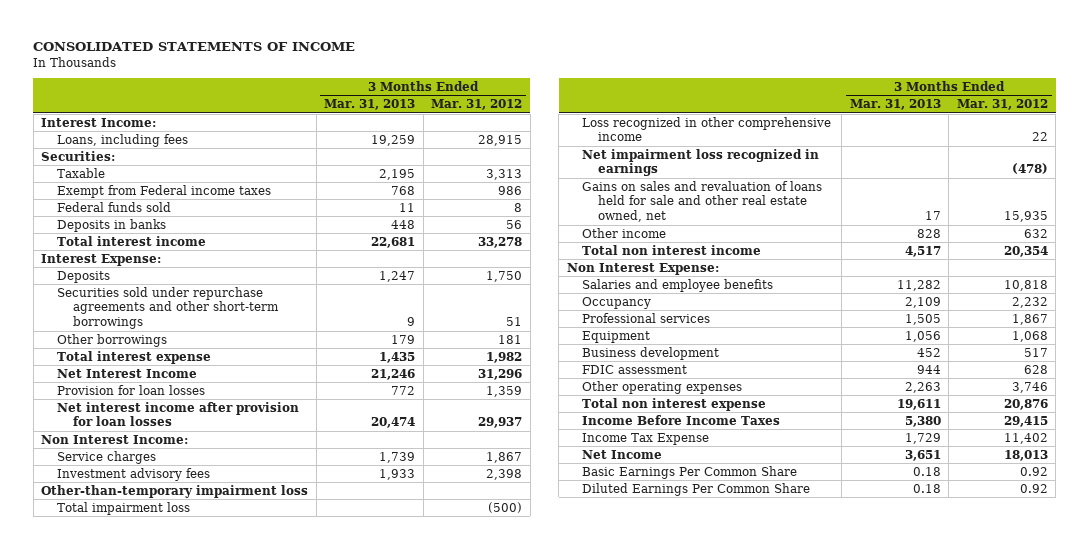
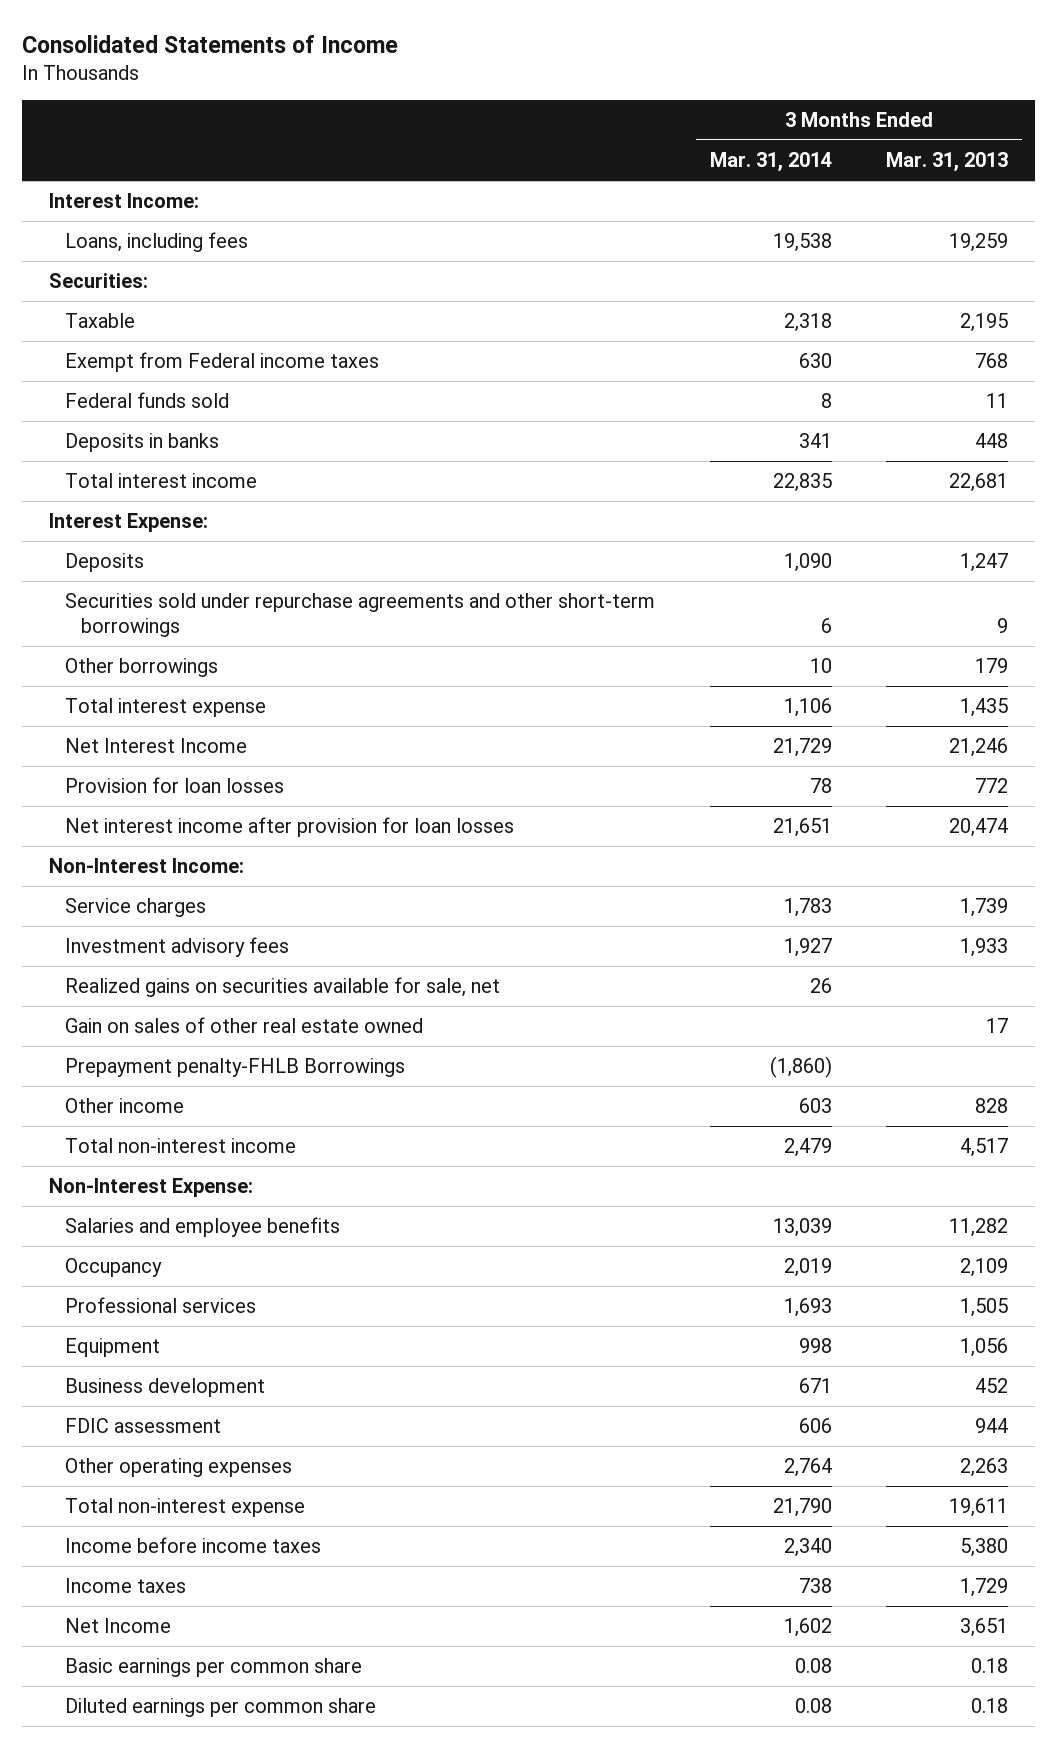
[33,42,356,52] CONSOLIDATED STATEMENTS OF INCOME -> [21,34,398,53] Consolidated Statements of Income
[431,99,523,111] Mar. 31, 2012 -> none
none -> [709,152,832,173] Mar. 31, 2014
[41,434,189,444] Non Interest Income: -> [49,858,245,874] Non-Interest Income:
[41,484,309,498] Other-than-temporary impairment loss -> none
[57,501,191,515] Total impairment loss -> none
[582,116,832,142] Loss recognized in other comprehensive income -> none
[582,148,820,177] Net impairment loss recognized in earnings -> none
none -> [65,977,501,998] Realized gains on securities available for sale, net
[582,180,823,222] Gains on sales and revaluation of loans held for sale and other real estate owned, net -> [65,1017,424,1034] Gain on sales of other real estate owned
none -> [65,1058,406,1078] Prepayment penalty-FHLB Borrowings
[582,244,762,255] Total non interest income -> [65,1138,297,1154] Total non-interest income
[566,262,719,275] Non Interest Expense: -> [49,1178,254,1198] Non-Interest Expense:
[582,397,767,411] Total non interest expense -> [65,1498,306,1518] Total non-interest expense
[582,414,781,425] Income Before Income Taxes -> [65,1537,322,1554] Income before income taxes
[582,432,710,445] Income Tax Expense -> [65,1578,187,1594] Income taxes
[582,465,798,479] Basic Earnings Per Common Share -> [65,1658,363,1678] Basic earnings per common share
[582,482,811,496] Diluted Earnings Per Common Share -> [65,1698,377,1718] Diluted earnings per common share

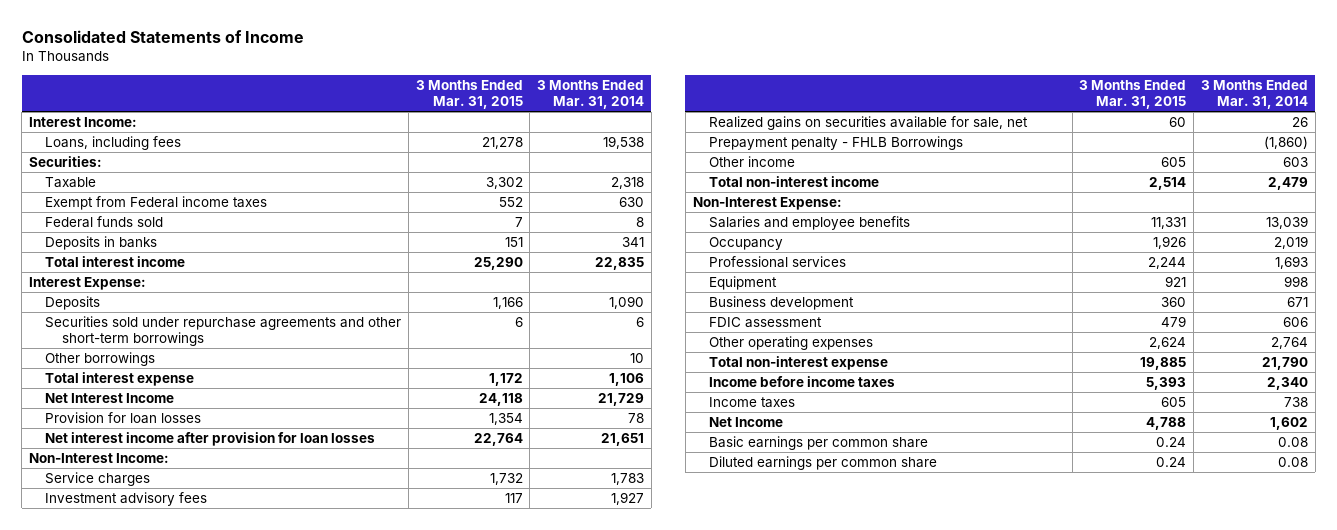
[885,152,1008,173] Mar. 31, 2013 -> none
none -> [415,80,523,110] 3 Months Ended Mar. 31, 2015
[65,1017,424,1034] Gain on sales of other real estate owned -> none
[65,1058,406,1078] Prepayment penalty-FHLB Borrowings -> [709,135,964,150] Prepayment penalty - FHLB Borrowings

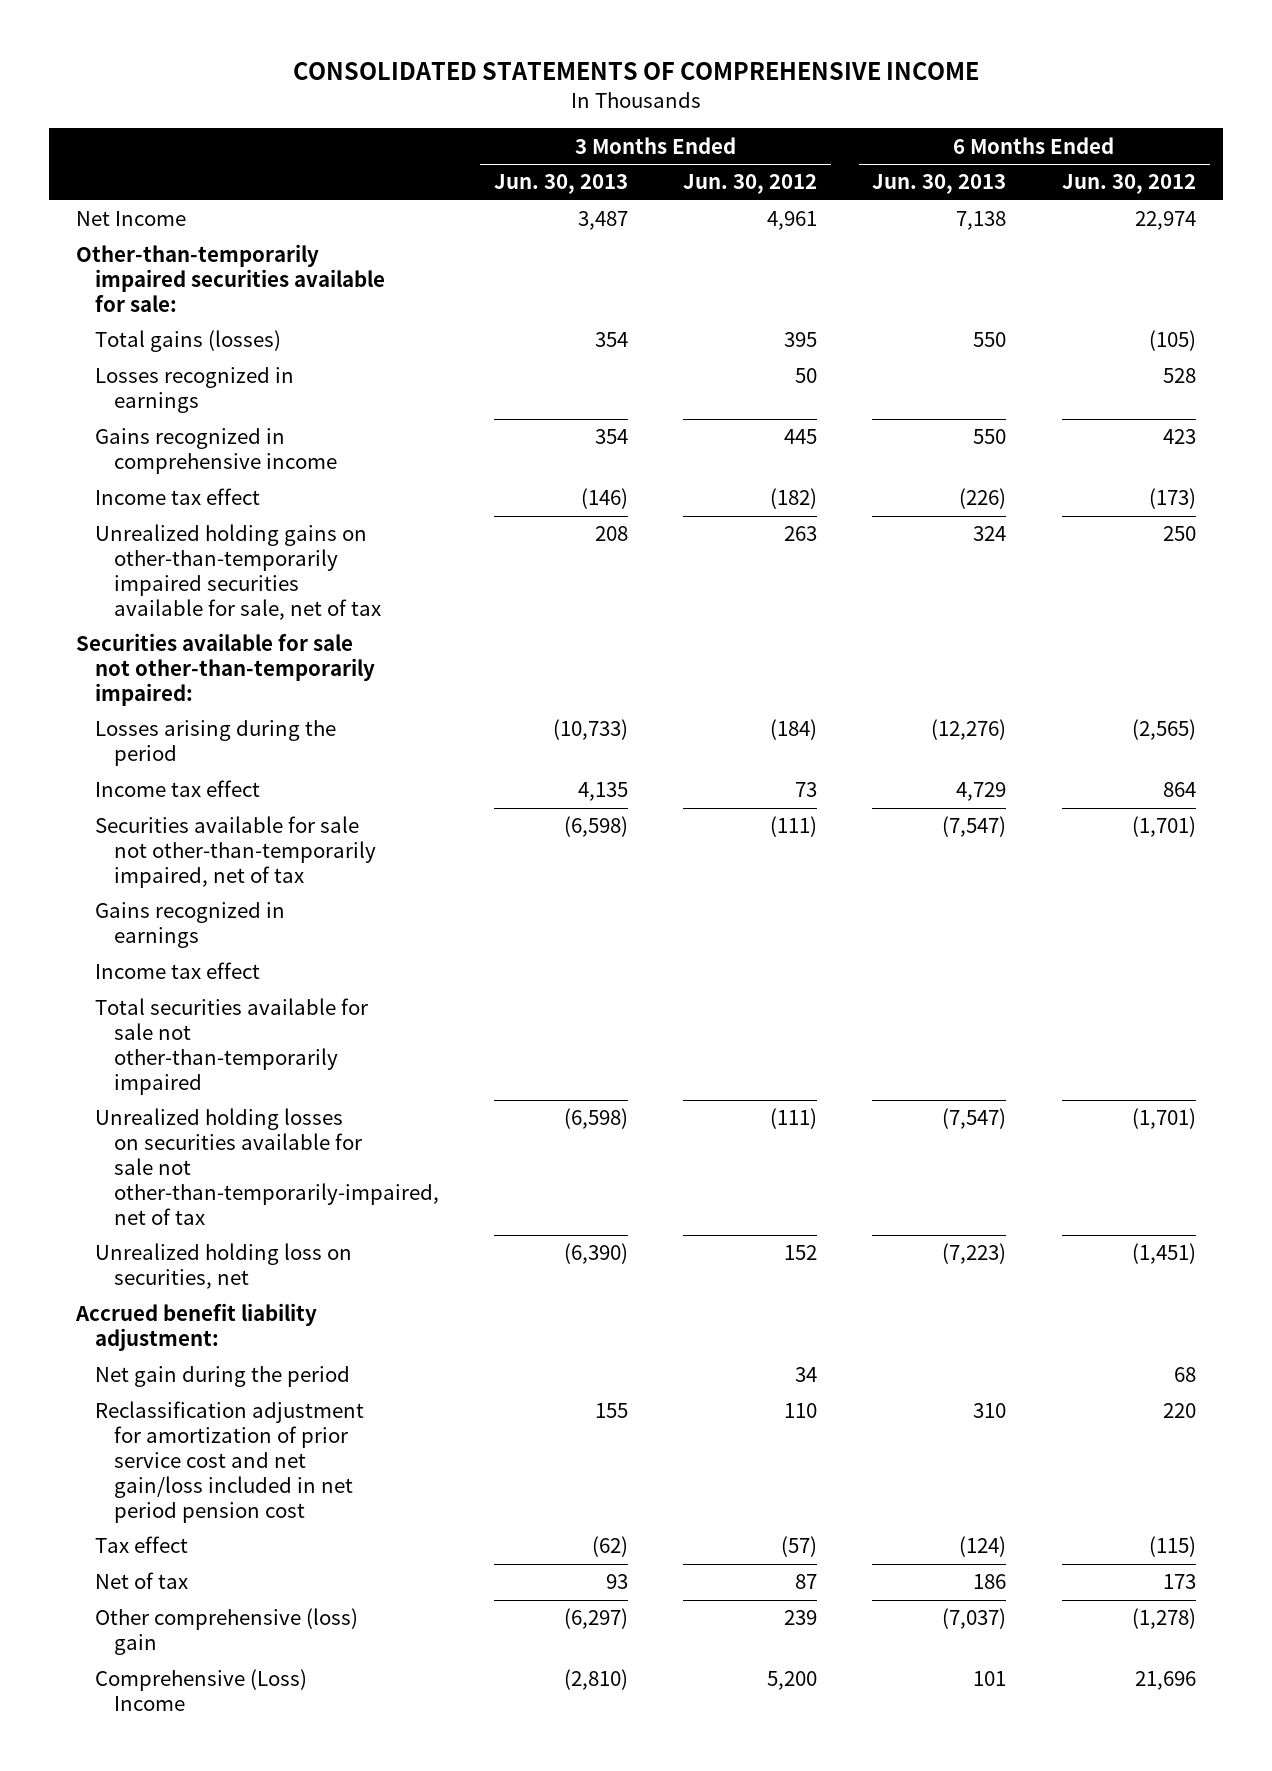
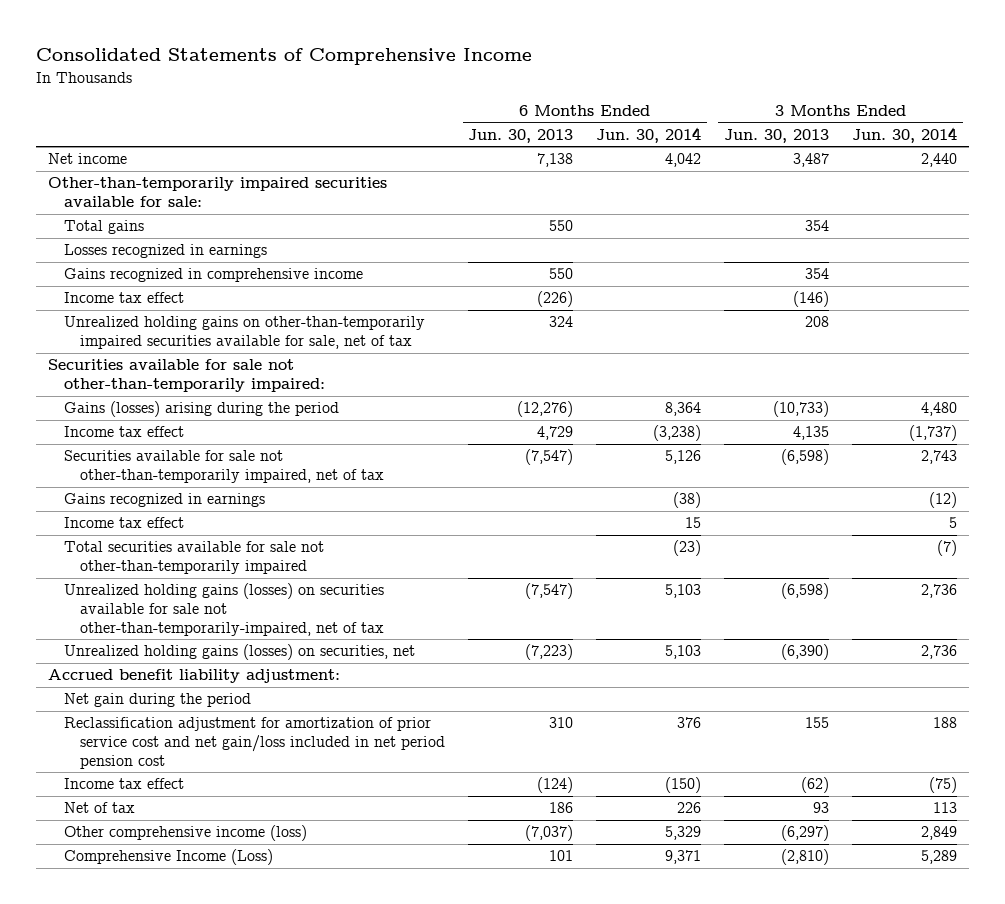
[293,62,980,81] CONSOLIDATED STATEMENTS OF COMPREHENSIVE INCOME -> [36,48,533,66] Consolidated Statements of Comprehensive Income
[683,174,818,195] Jun. 30, 2012 -> none
[1061,174,1196,195] Jun. 30, 2012 -> none
none -> [596,126,702,143] Jun. 30, 2014
none -> [852,126,958,143] Jun. 30, 2014
[76,211,187,227] Net Income -> [47,153,127,165] Net income
[95,330,282,353] Total gains (losses) -> [64,220,145,235] Total gains
[95,720,337,767] Losses arising during the period -> [64,401,340,418] Gains (losses) arising during the period
[95,1108,439,1225] Unrealized holding losses on securities available for sale not other-than-temporarily-impaired, net of tax -> [64,583,385,636] Unrealized holding gains (losses) on securities available for sale not other-than-temporarily-impaired, net of tax
[95,1243,353,1290] Unrealized holding loss on securities, net -> [64,644,416,661] Unrealized holding gains (losses) on securities, net
[95,1536,189,1554] Tax effect -> [64,778,185,790] Income tax effect
[95,1608,359,1656] Other comprehensive (loss) gain -> [64,825,308,842] Other comprehensive income (loss)
[95,1669,308,1712] Comprehensive (Loss) Income -> [64,849,274,866] Comprehensive Income (Loss)

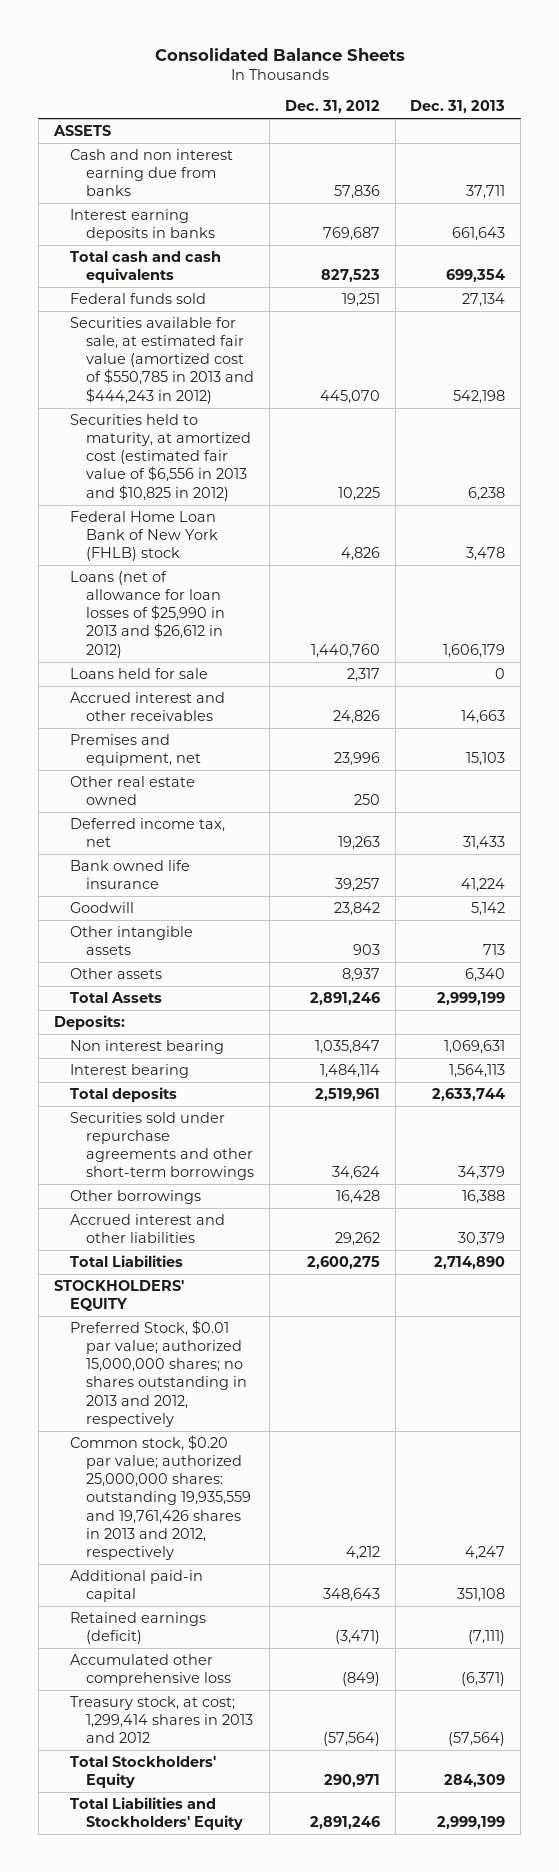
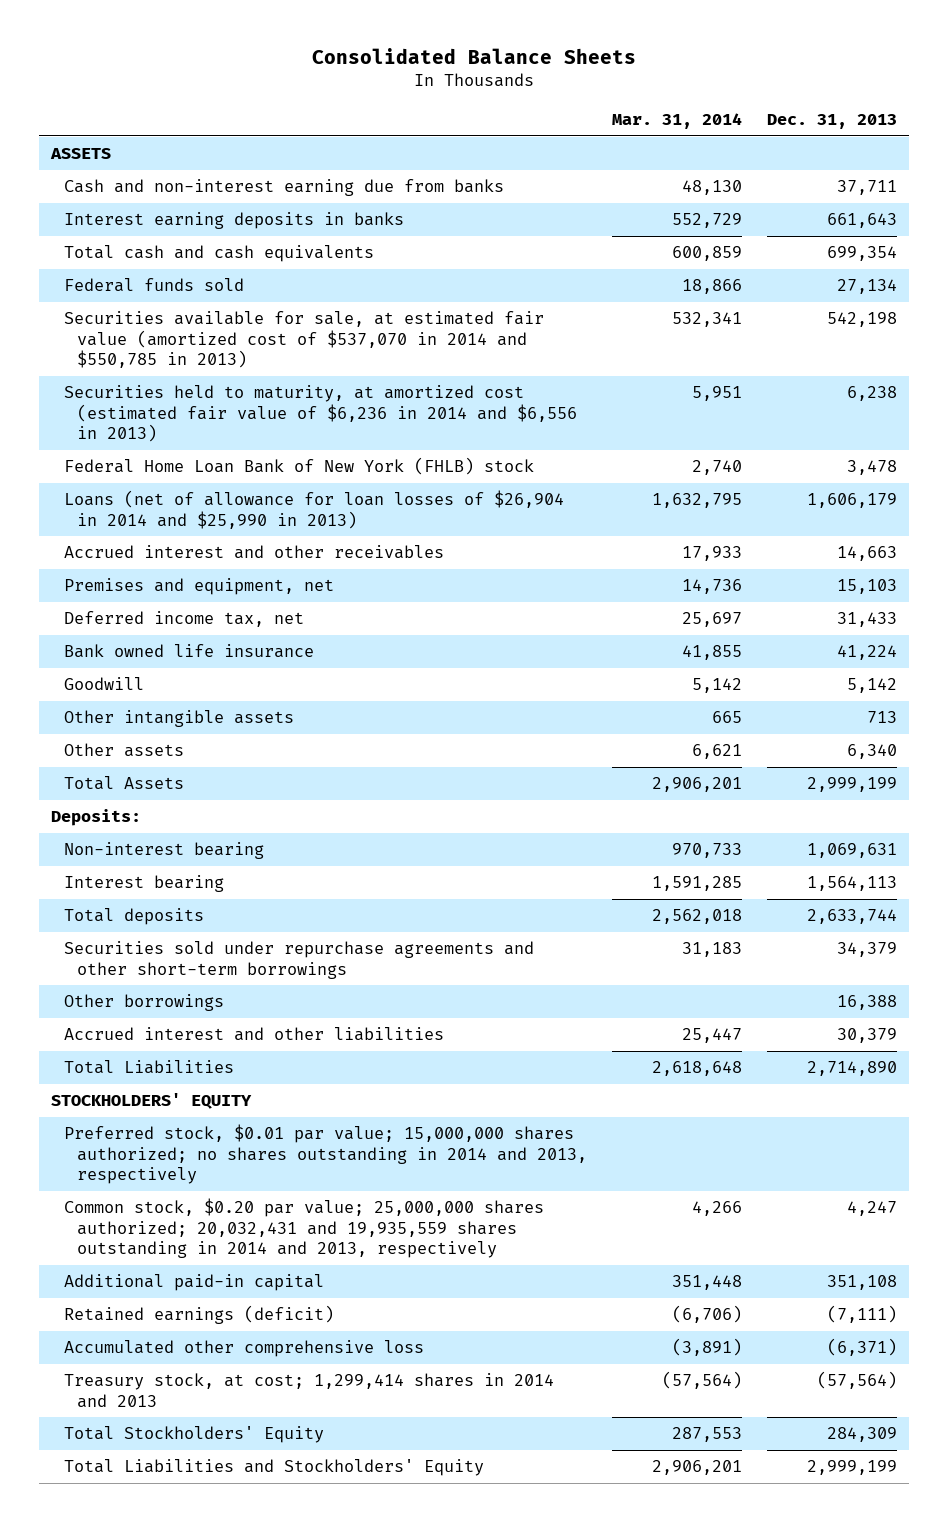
[284,100,380,114] Dec. 31, 2012 -> none
none -> [611,112,742,129] Mar. 31, 2014
[69,149,233,197] Cash and non interest earning due from banks -> [64,179,505,197] Cash and non-interest earning due from banks
[69,317,254,404] Securities available for sale, at estimated fair value (amortized cost of $550,785 in 2013 and $444,243 in 2012) -> [64,311,545,369] Securities available for sale, at estimated fair value (amortized cost of $537,070 in 2014 and $550,785 in 2013)
[69,414,251,501] Securities held to maturity, at amortized cost (estimated fair value of $6,556 in 2013 and $10,825 in 2012) -> [64,385,577,443] Securities held to maturity, at amortized cost (estimated fair value of $6,236 in 2014 and $6,556 in 2013)
[69,668,208,680] Loans held for sale -> none
[69,571,225,658] Loans (net of allowance for loan losses of $25,990 in 2013 and $26,612 in 2012) -> [64,490,565,529] Loans (net of allowance for loan losses of $26,904 in 2014 and $25,990 in 2013)
[69,776,195,806] Other real estate owned -> none
[69,1040,224,1055] Non interest bearing -> [64,842,265,860] Non-interest bearing
[69,1320,247,1427] Preferred Stock, $0.01 par value; authorized 15,000,000 shares; no shares outstanding in 2013 and 2012, respectively -> [64,1124,587,1185] Preferred stock, $0.01 par value; 15,000,000 shares authorized; no shares outstanding in 2014 and 2013, respectively
[69,1435,251,1560] Common stock, $0.20 par value; authorized 25,000,000 shares: outstanding 19,935,559 and 19,761,426 shares in 2013 and 2012, respectively -> [64,1198,545,1259] Common stock, $0.20 par value; 25,000,000 shares authorized; 20,032,431 and 19,935,559 shares outstanding in 2014 and 2013, respectively
[69,1696,253,1744] Treasury stock, at cost; 1,299,414 shares in 2013 and 2012 -> [64,1373,555,1408] Treasury stock, at cost; 1,299,414 shares in 2014 and 2013

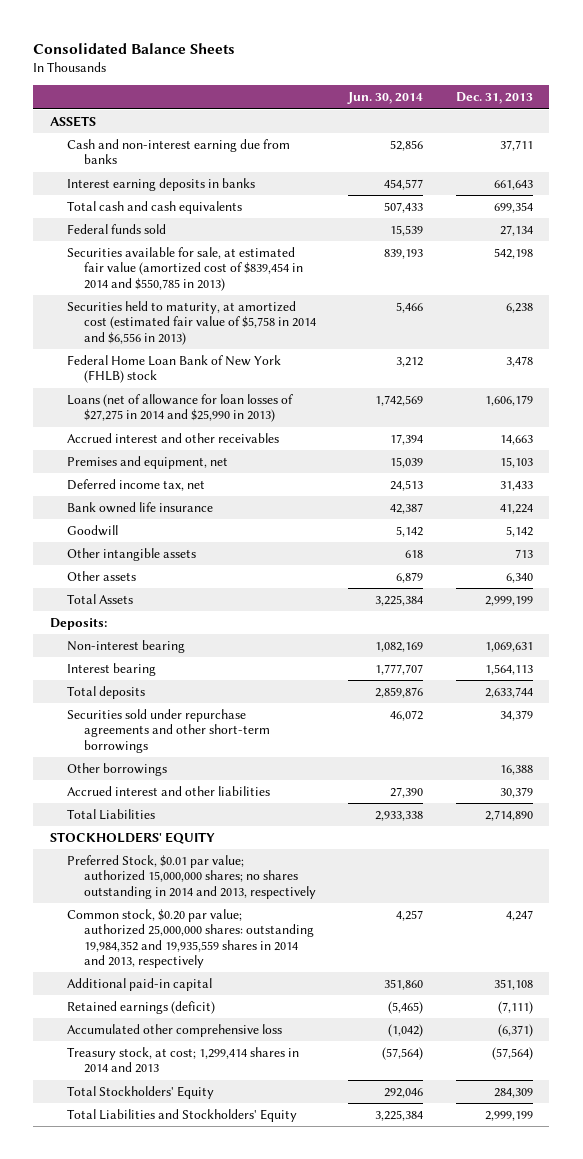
[611,112,742,129] Mar. 31, 2014 -> none
none -> [347,92,424,105] Jun. 30, 2014
[64,311,545,369] Securities available for sale, at estimated fair value (amortized cost of $537,070 in 2014 and $550,785 in 2013) -> [66,246,303,291] Securities available for sale, at estimated fair value (amortized cost of $839,454 in 2014 and $550,785 in 2013)
[64,385,577,443] Securities held to maturity, at amortized cost (estimated fair value of $6,236 in 2014 and $6,556 in 2013) -> [66,300,316,345] Securities held to maturity, at amortized cost (estimated fair value of $5,758 in 2014 and $6,556 in 2013)
[64,490,565,529] Loans (net of allowance for loan losses of $26,904 in 2014 and $25,990 in 2013) -> [66,393,293,423] Loans (net of allowance for loan losses of $27,275 in 2014 and $25,990 in 2013)
[64,1124,587,1185] Preferred stock, $0.01 par value; 15,000,000 shares authorized; no shares outstanding in 2014 and 2013, respectively -> [66,854,316,899] Preferred Stock, $0.01 par value; authorized 15,000,000 shares; no shares outstanding in 2014 and 2013, respectively
[64,1198,545,1259] Common stock, $0.20 par value; 25,000,000 shares authorized; 20,032,431 and 19,935,559 shares outstanding in 2014 and 2013, respectively -> [66,908,314,969] Common stock, $0.20 par value; authorized 25,000,000 shares: outstanding 19,984,352 and 19,935,559 shares in 2014 and 2013, respectively

